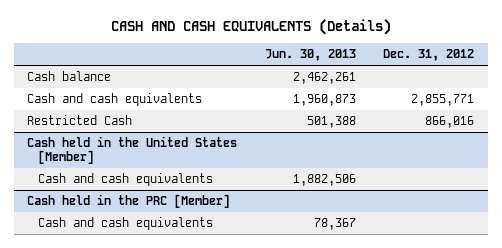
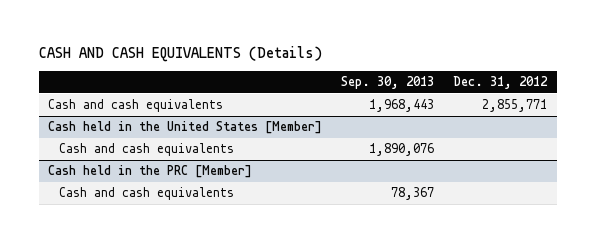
[264,49,356,62] Jun. 30, 2013 -> none
none -> [341,76,435,90] Sep. 30, 2013
[27,71,112,82] Cash balance -> none
[27,115,133,126] Restricted Cash -> none

